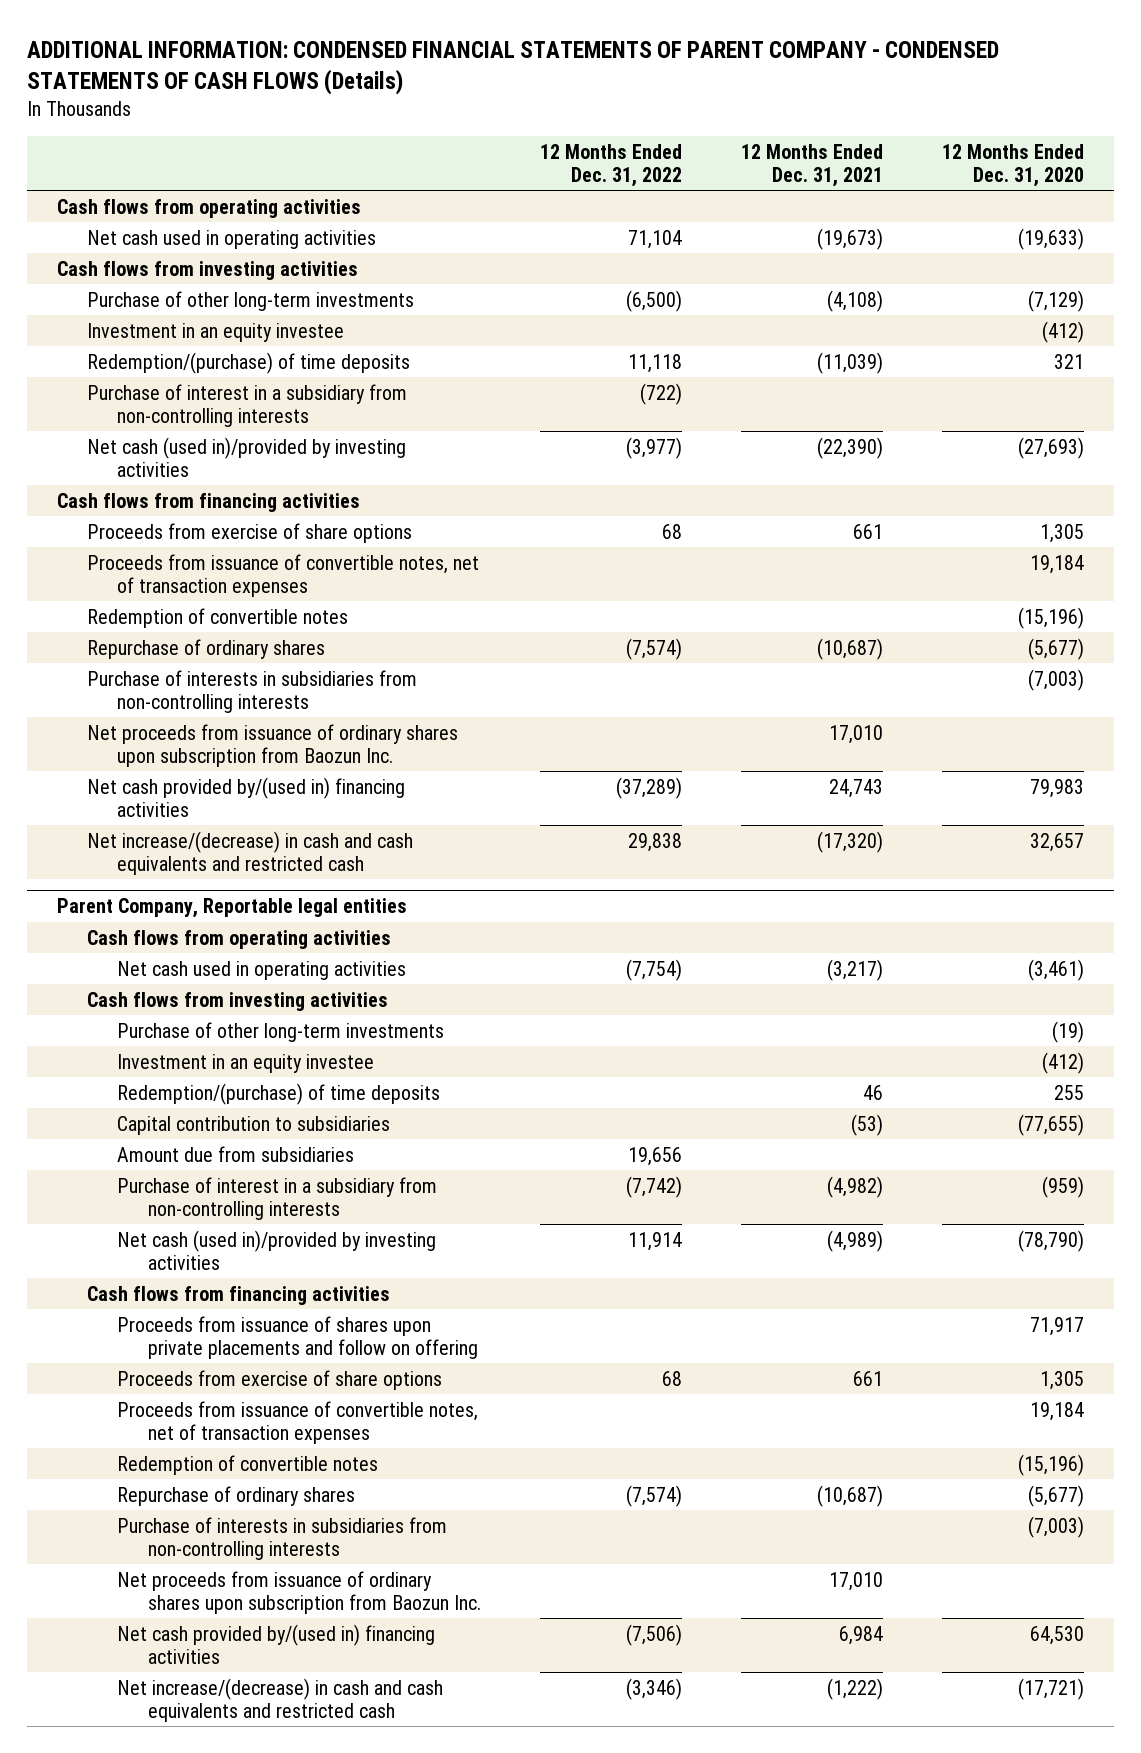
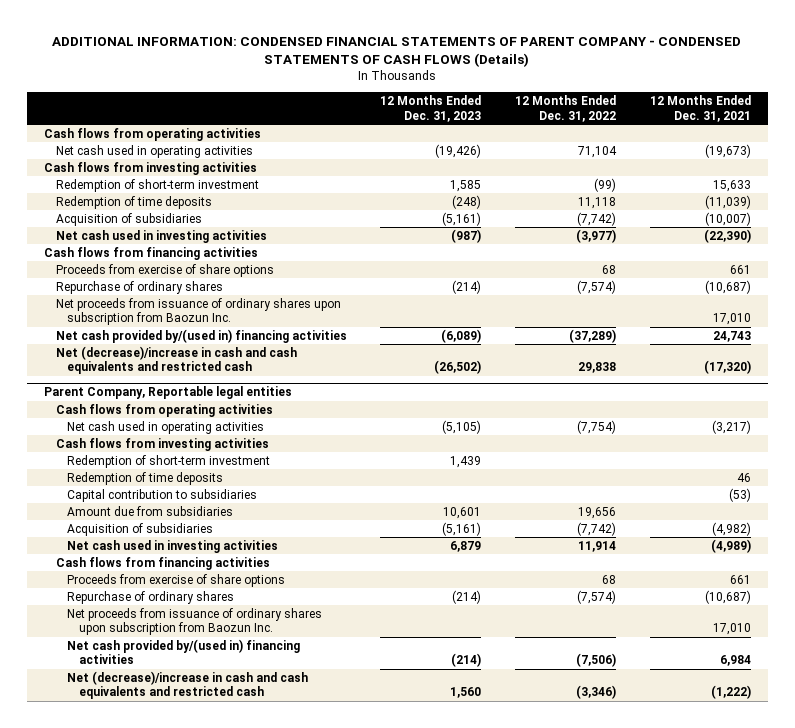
[942,143,1085,187] 12 Months Ended Dec. 31, 2020 -> none
none -> [380,95,482,122] 12 Months Ended Dec. 31, 2023
[86,290,414,311] Purchase of other long-term investments -> none
[86,322,344,342] Investment in an equity investee -> none
[86,383,407,427] Purchase of interest in a subsidiary from non-controlling interests -> none
none -> [55,178,259,192] Redemption of short-term investment
[86,351,410,374] Redemption/(purchase) of time deposits -> [55,195,212,209] Redemption of time deposits
none -> [55,212,202,226] Acquisition of subsidiaries
[86,436,406,477] Net cash (used in)/provided by investing activities -> [55,229,267,243] Net cash used in investing activities
[86,553,479,597] Proceeds from issuance of convertible notes, net of transaction expenses -> none
[86,607,348,628] Redemption of convertible notes -> none
[86,669,417,713] Purchase of interests in subsidiaries from non-controlling interests -> none
[86,830,413,875] Net increase/(decrease) in cash and cash equivalents and restricted cash -> [55,345,297,375] Net (decrease)/increase in cash and cash equivalents and restricted cash
[117,1021,445,1042] Purchase of other long-term investments -> none
[117,1053,375,1073] Investment in an equity investee -> none
none -> [67,454,271,468] Redemption of short-term investment
[117,1082,441,1105] Redemption/(purchase) of time deposits -> [67,471,224,485] Redemption of time deposits
[117,1176,438,1220] Purchase of interest in a subsidiary from non-controlling interests -> [67,522,214,536] Acquisition of subsidiaries
[117,1229,437,1270] Net cash (used in)/provided by investing activities -> [67,539,279,553] Net cash used in investing activities
[117,1315,478,1359] Proceeds from issuance of shares upon private placements and follow on offering -> none
[117,1400,479,1444] Proceeds from issuance of convertible notes, net of transaction expenses -> none
[117,1454,379,1475] Redemption of convertible notes -> none
[117,1516,448,1560] Purchase of interests in subsidiaries from non-controlling interests -> none
[117,1677,444,1722] Net increase/(decrease) in cash and cash equivalents and restricted cash -> [67,670,309,700] Net (decrease)/increase in cash and cash equivalents and restricted cash

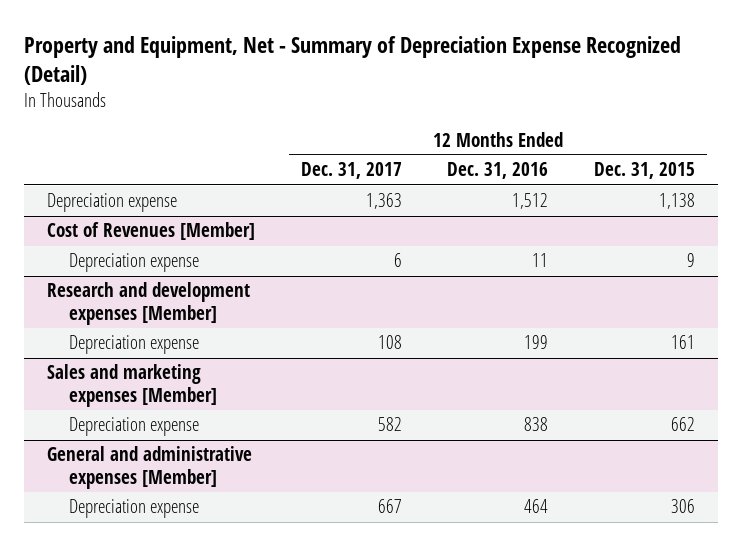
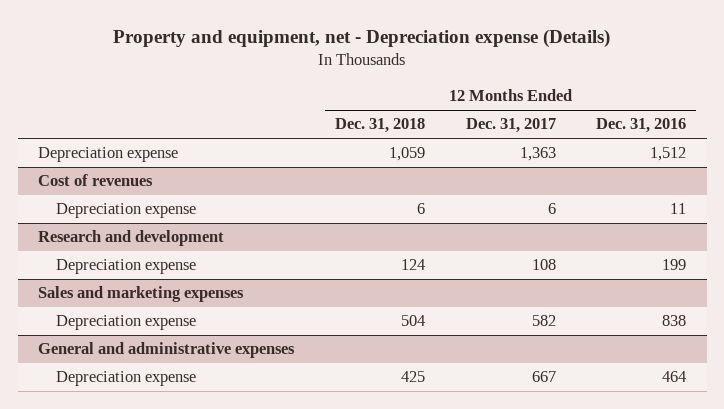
[23,35,681,85] Property and Equipment, Net - Summary of Depreciation Expense Recognized (Detail) -> [113,29,611,49] Property and equipment, net - Depreciation expense (Details)
[594,162,696,180] Dec. 31, 2015 -> none
none -> [334,118,425,134] Dec. 31, 2018
[46,222,255,241] Cost of Revenues [Member] -> [38,174,154,187] Cost of revenues
[46,282,250,325] Research and development expenses [Member] -> [38,230,225,247] Research and development
[46,364,218,407] Sales and marketing expenses [Member] -> [38,286,245,303] Sales and marketing expenses
[46,446,252,489] General and administrative expenses [Member] -> [38,342,296,359] General and administrative expenses

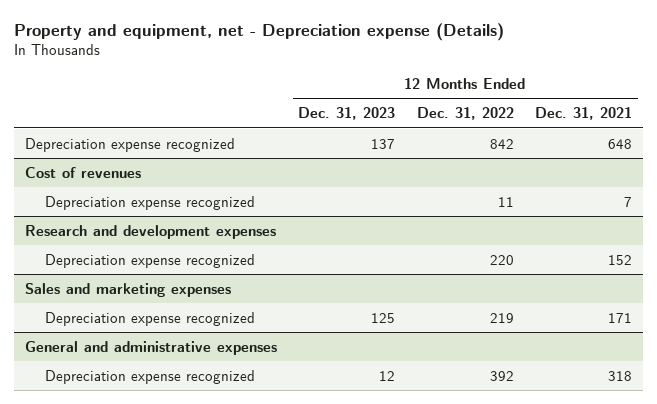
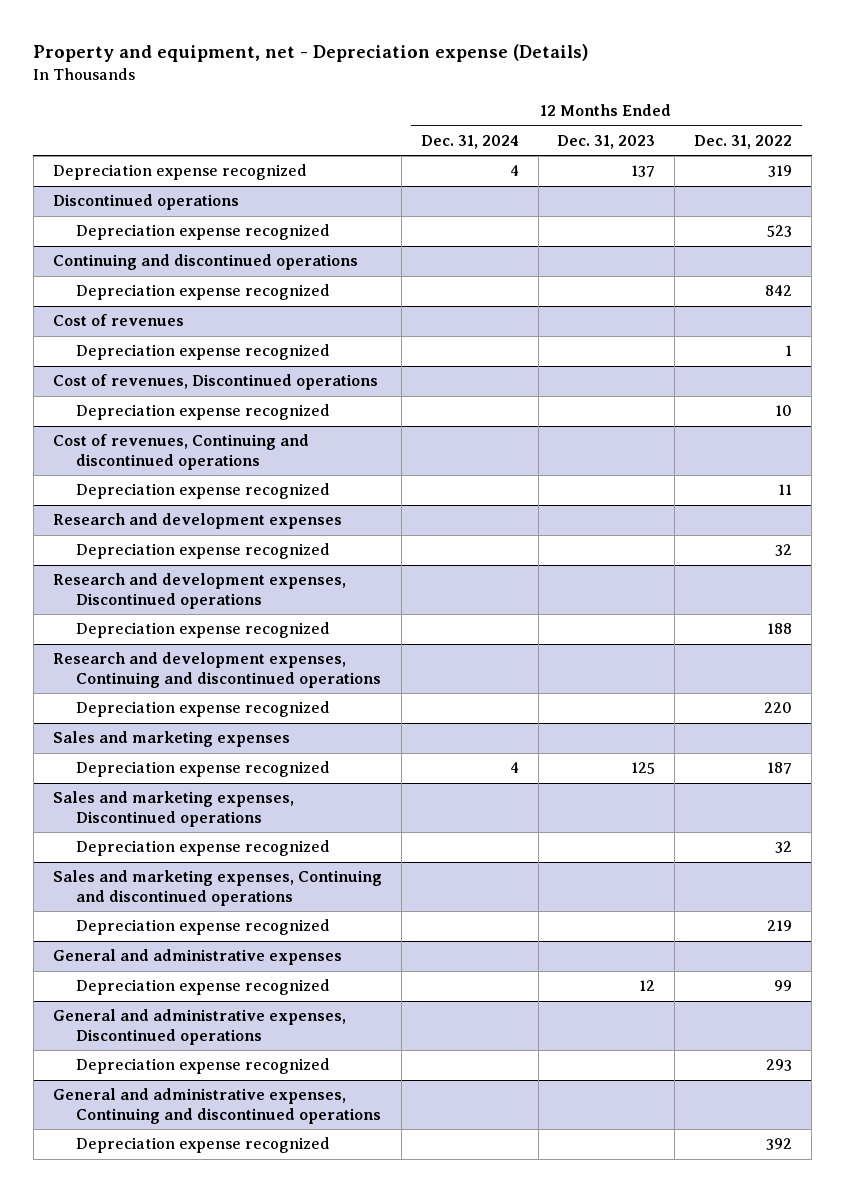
[535,107,633,121] Dec. 31, 2021 -> none
none -> [420,134,519,149] Dec. 31, 2024
[489,138,514,149] 842 -> [768,165,793,178] 319
none -> [52,194,239,211] Discontinued operations
none -> [75,224,330,241] Depreciation expense recognized
none -> [52,254,358,271] Continuing and discontinued operations
none -> [75,284,330,301] Depreciation expense recognized
none -> [75,344,330,361] Depreciation expense recognized
none -> [52,374,378,391] Cost of revenues, Discontinued operations
none -> [75,404,330,421] Depreciation expense recognized
none -> [52,434,309,470] Cost of revenues, Continuing and discontinued operations
none -> [75,543,330,560] Depreciation expense recognized
none -> [52,573,346,609] Research and development expenses, Discontinued operations
none -> [75,622,330,639] Depreciation expense recognized
none -> [52,652,381,688] Research and development expenses, Continuing and discontinued operations
[489,312,514,323] 219 -> [767,762,793,775] 187
none -> [52,791,294,827] Sales and marketing expenses, Discontinued operations
none -> [75,840,330,857] Depreciation expense recognized
none -> [52,870,382,906] Sales and marketing expenses, Continuing and discontinued operations
none -> [75,919,330,936] Depreciation expense recognized
[489,370,514,381] 392 -> [774,980,793,992] 99
none -> [52,1009,346,1045] General and administrative expenses, Discontinued operations
none -> [75,1058,330,1075] Depreciation expense recognized
none -> [52,1088,381,1124] General and administrative expenses, Continuing and discontinued operations
none -> [75,1137,330,1154] Depreciation expense recognized

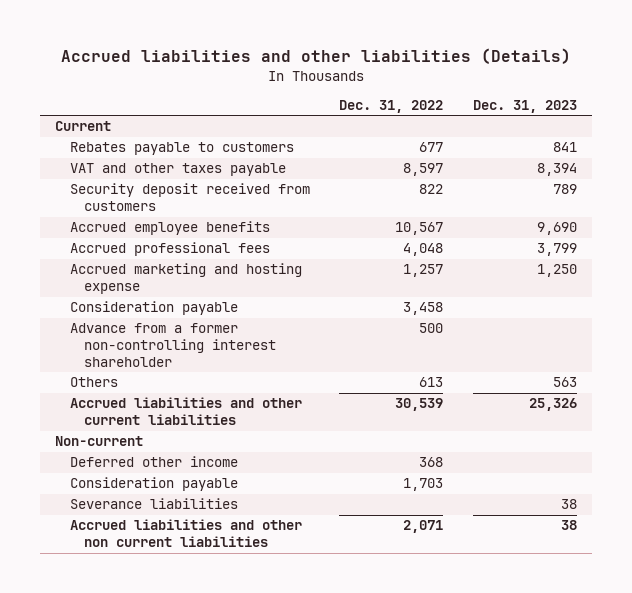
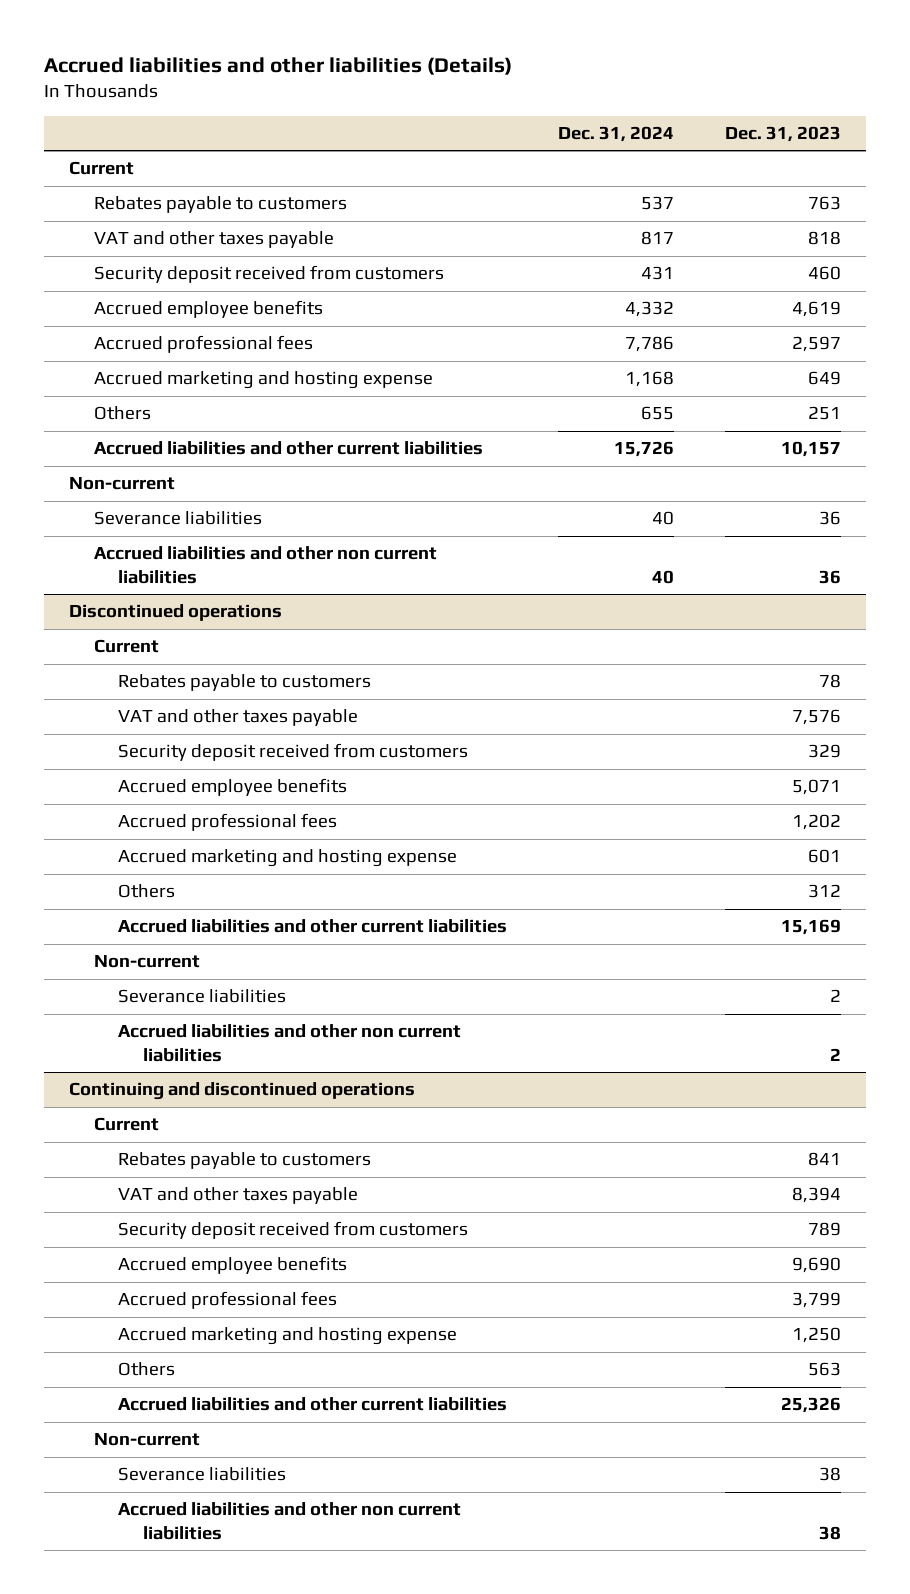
[339,99,444,113] Dec. 31, 2022 -> none
none -> [557,126,674,143] Dec. 31, 2024
none -> [93,196,347,214] Rebates payable to customers
none -> [93,231,334,249] VAT and other taxes payable
none -> [93,265,444,284] Security deposit received from customers
none -> [93,300,323,319] Accrued employee benefits
none -> [93,335,313,354] Accrued professional fees
none -> [93,371,433,390] Accrued marketing and hosting expense
none -> [93,406,151,421] Others
none -> [93,441,483,456] Accrued liabilities and other current liabilities
none -> [69,477,176,491] Non-current
none -> [93,511,262,526] Severance liabilities
none -> [93,546,437,584] Accrued liabilities and other non current liabilities
none -> [69,604,283,622] Discontinued operations
none -> [93,639,159,654] Current
none -> [118,674,372,692] Rebates payable to customers
none -> [118,709,359,727] VAT and other taxes payable
none -> [118,743,469,762] Security deposit received from customers
none -> [118,778,348,797] Accrued employee benefits
none -> [118,813,338,832] Accrued professional fees
none -> [118,849,458,868] Accrued marketing and hosting expense
none -> [118,884,176,899] Others
none -> [118,919,508,934] Accrued liabilities and other current liabilities
none -> [93,955,200,969] Non-current
none -> [118,989,287,1004] Severance liabilities
none -> [118,1024,462,1062] Accrued liabilities and other non current liabilities
none -> [69,1082,416,1101] Continuing and discontinued operations
none -> [93,1117,159,1132] Current
[69,301,238,316] Consideration payable -> none
[69,323,276,368] Advance from a former non-controlling interest shareholder -> none
[69,456,238,468] Deferred other income -> none
[69,477,238,492] Consideration payable -> none

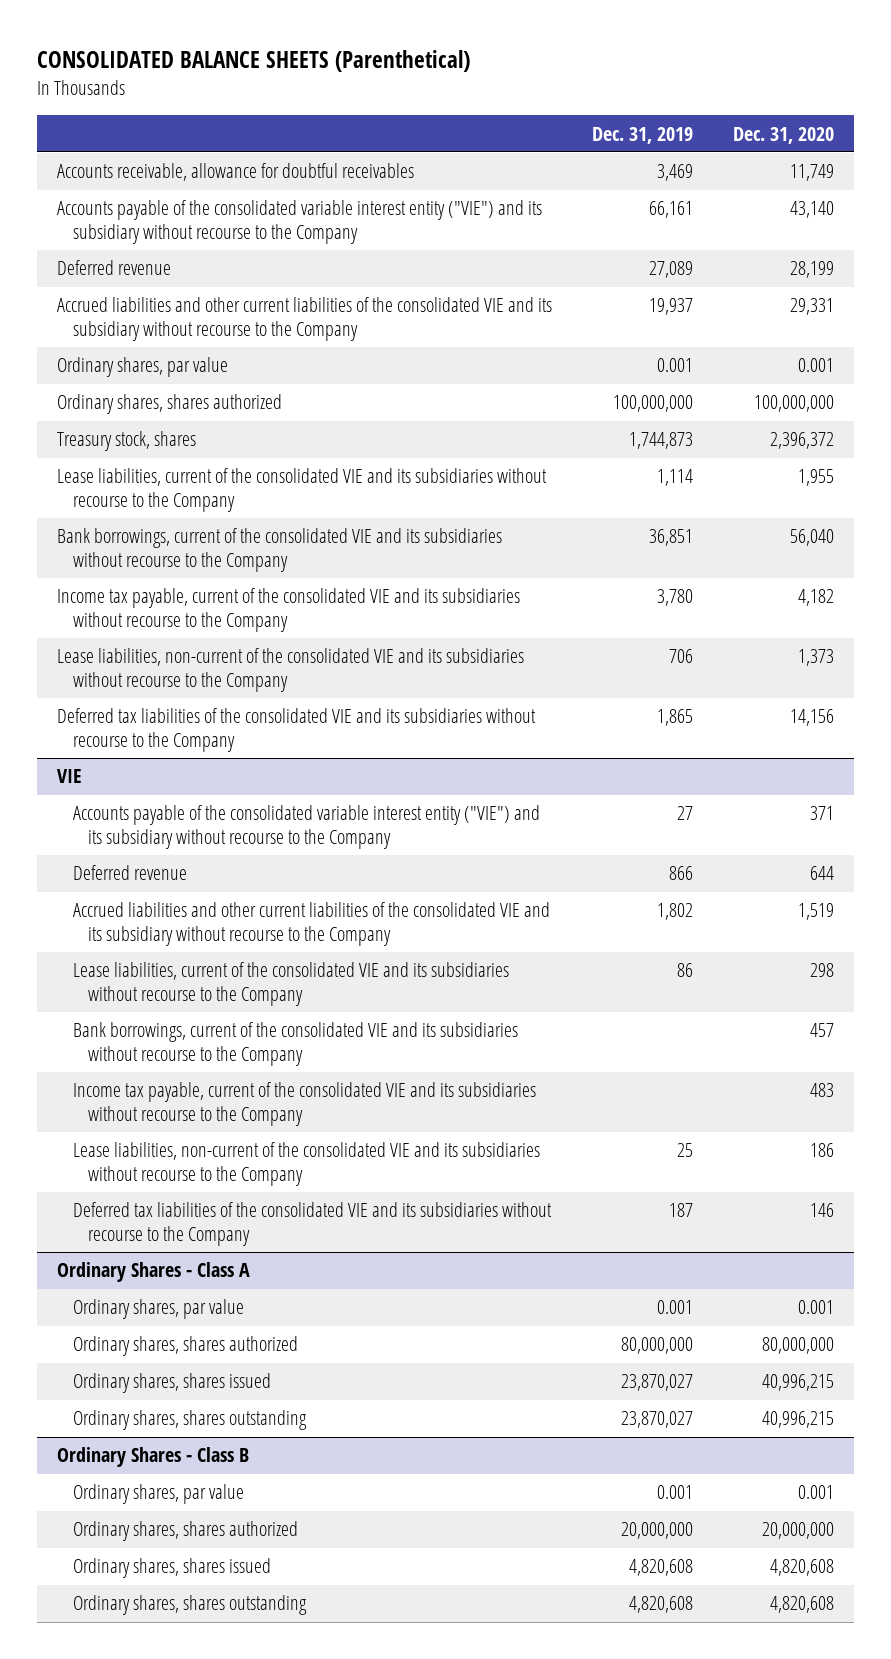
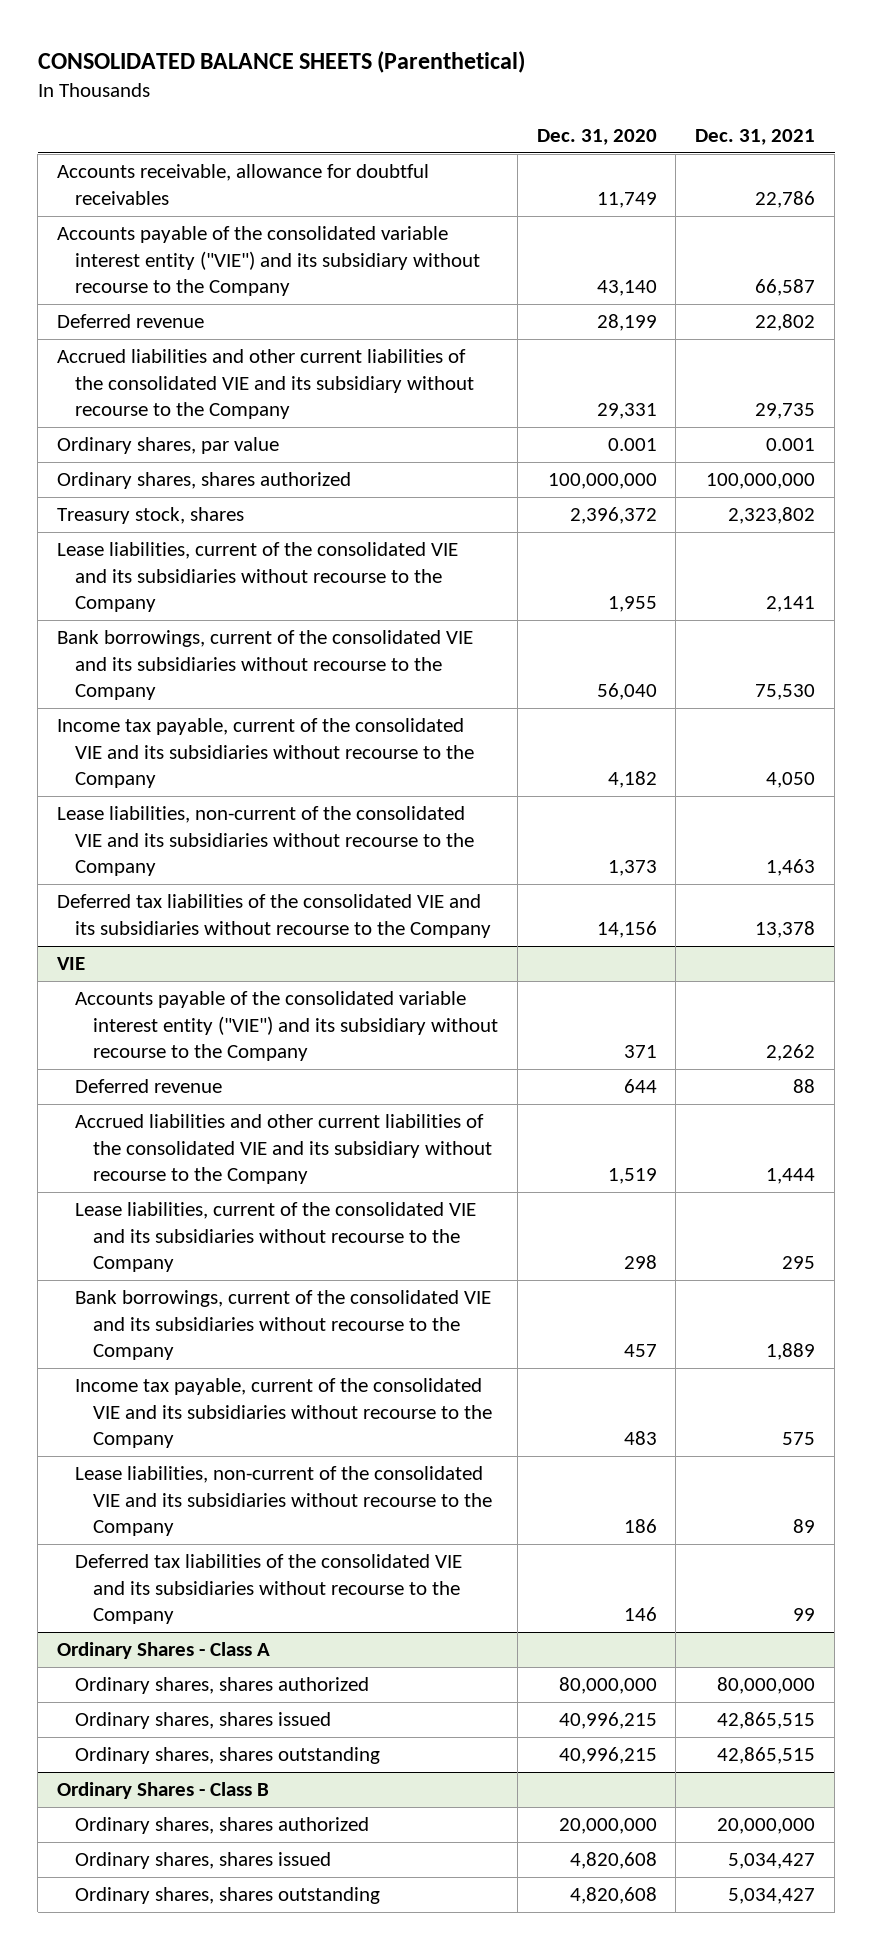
[592,126,694,144] Dec. 31, 2019 -> none
none -> [695,128,816,145] Dec. 31, 2021
[72,1299,244,1320] Ordinary shares, par value -> none
[72,1484,244,1505] Ordinary shares, par value -> none

